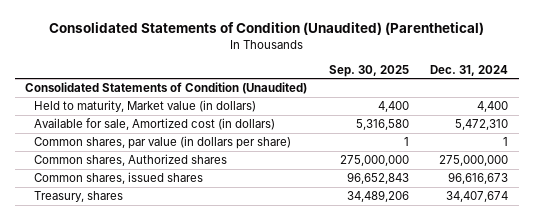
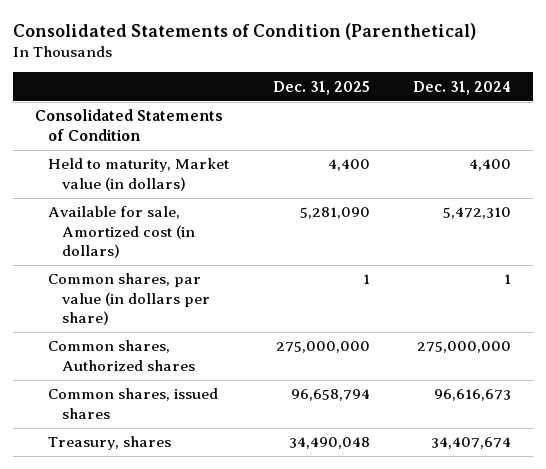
[48,21,484,35] Consolidated Statements of Condition (Unaudited) (Parenthetical) -> [12,22,476,40] Consolidated Statements of Condition (Parenthetical)
[328,64,409,77] Sep. 30, 2025 -> none
none -> [272,80,370,95] Dec. 31, 2025
[25,82,308,95] Consolidated Statements of Condition (Unaudited) -> [34,109,223,141] Consolidated Statements of Condition

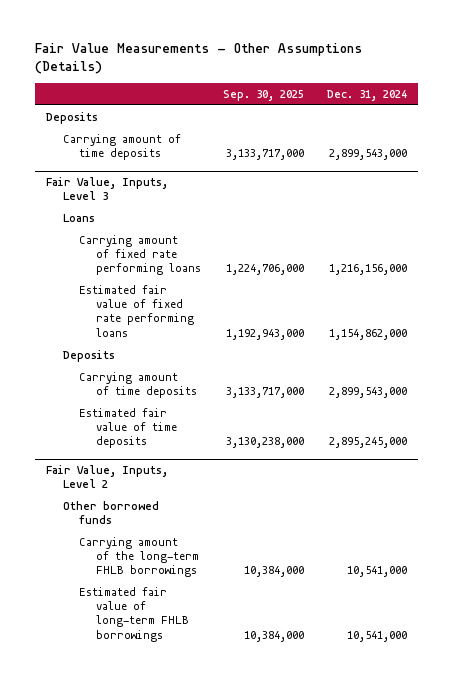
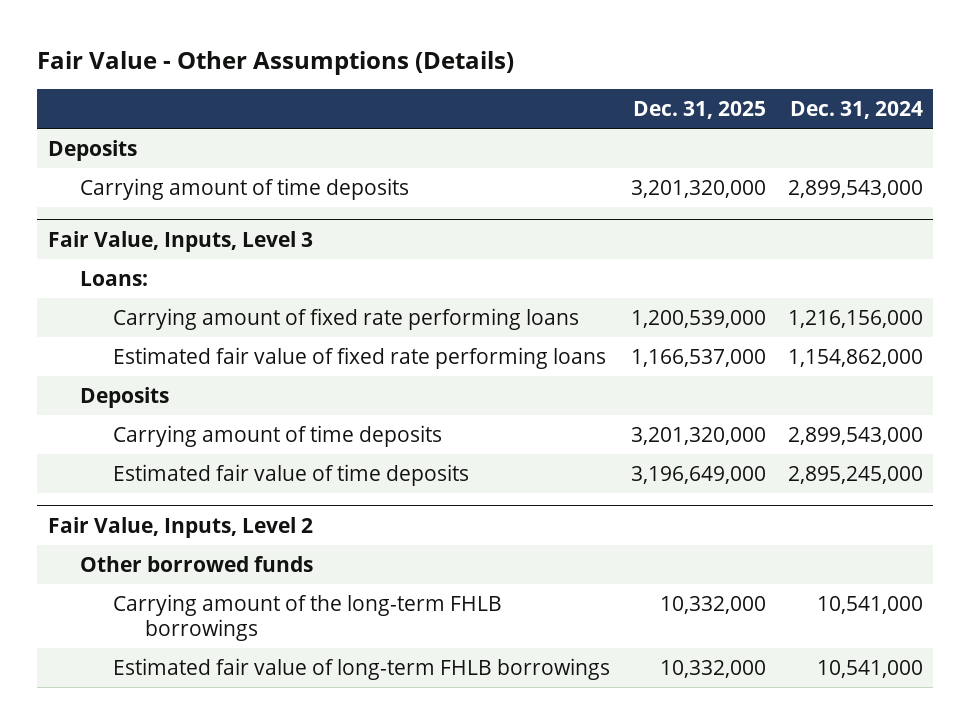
[34,42,362,74] Fair Value Measurements - Other Assumptions (Details) -> [36,50,514,75] Fair Value - Other Assumptions (Details)
[223,89,305,101] Sep. 30, 2025 -> none
none -> [633,101,767,120] Dec. 31, 2025
[62,213,95,222] Loans -> [80,270,149,286] Loans:

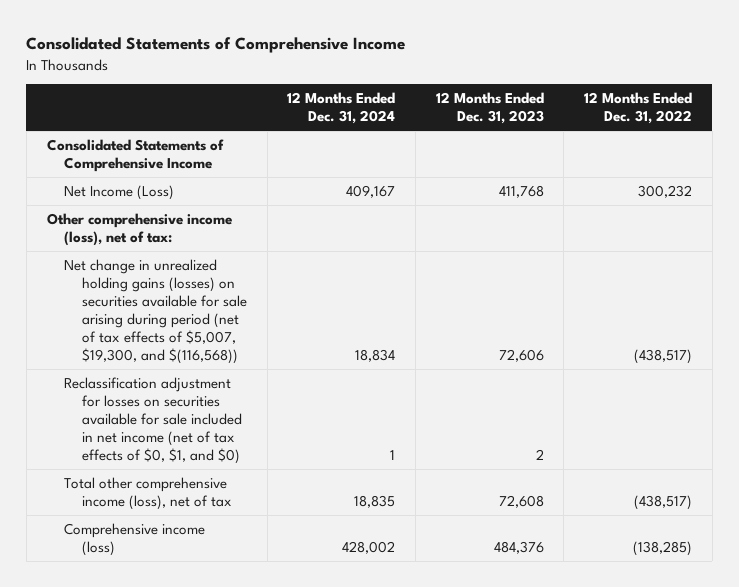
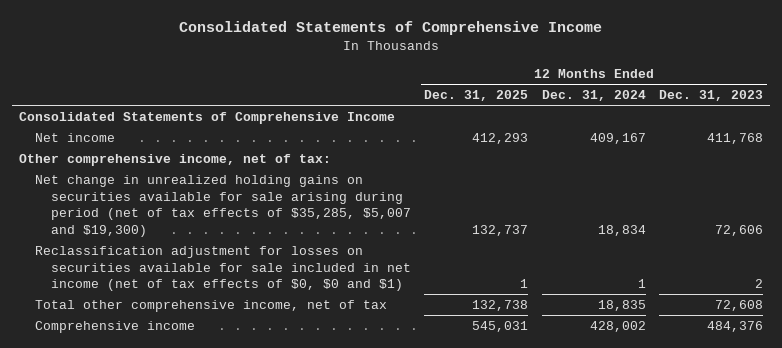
[583,92,692,125] 12 Months Ended Dec. 31, 2022 -> none
none -> [424,89,529,101] Dec. 31, 2025
[64,184,175,200] Net Income (Loss) -> [34,132,115,142] Net income
[46,212,232,246] Other comprehensive income (loss), net of tax: -> [18,153,331,166] Other comprehensive income, net of tax:
[64,258,248,364] Net change in unrealized holding gains (losses) on securities available for sale arising during period (net of tax effects of $5,007, $19,300, and $(116,568)) -> [34,174,411,237] Net change in unrealized holding gains on securities available for sale arising during period (net of tax effects of $35,285, $5,007 and $19,300)
[64,376,243,464] Reclassification adjustment for losses on securities available for sale included in net income (net of tax effects of $0, $1, and $0) -> [34,245,411,292] Reclassification adjustment for losses on securities available for sale included in net income (net of tax effects of $0, $0 and $1)
[64,476,233,510] Total other comprehensive income (loss), net of tax -> [34,299,387,312] Total other comprehensive income, net of tax
[64,522,206,556] Comprehensive income (loss) -> [34,320,195,333] Comprehensive income

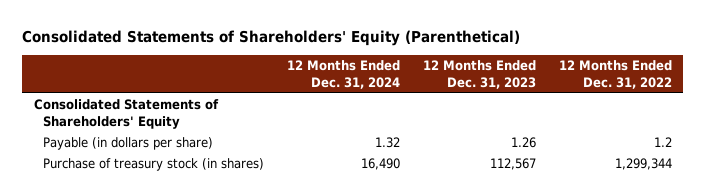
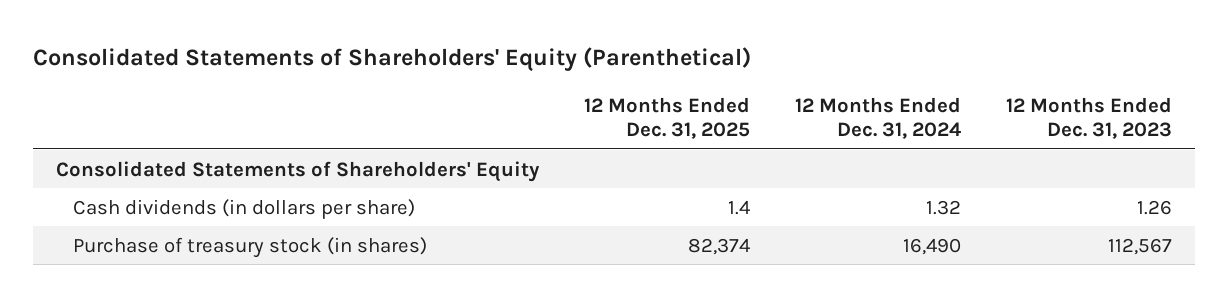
[558,60,672,90] 12 Months Ended Dec. 31, 2022 -> none
none -> [584,96,751,140] 12 Months Ended Dec. 31, 2025
[42,137,213,151] Payable (in dollars per share) -> [72,198,415,219] Cash dividends (in dollars per share)

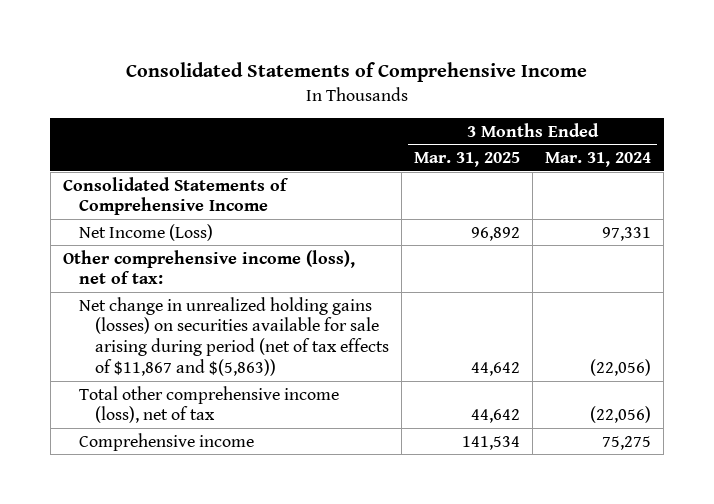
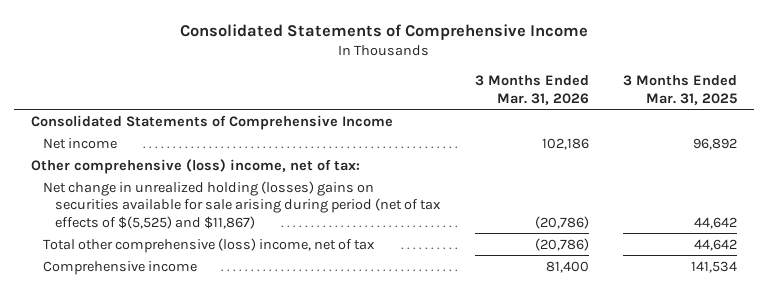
[545,152,652,168] Mar. 31, 2024 -> none
none -> [474,75,589,105] 3 Months Ended Mar. 31, 2026
[78,223,213,241] Net Income (Loss) -> [43,137,118,149] Net income
[62,249,355,285] Other comprehensive income (loss), net of tax: -> [30,158,360,174] Other comprehensive (loss) income, net of tax:
[78,296,390,377] Net change in unrealized holding gains (losses) on securities available for sale arising during period (net of tax effects of $11,867 and $(5,863)) -> [43,180,442,229] Net change in unrealized holding (losses) gains on securities available for sale arising during period (net of tax effects of $(5,525) and $11,867)
[78,385,339,424] Total other comprehensive income (loss), net of tax -> [43,237,376,253] Total other comprehensive (loss) income, net of tax

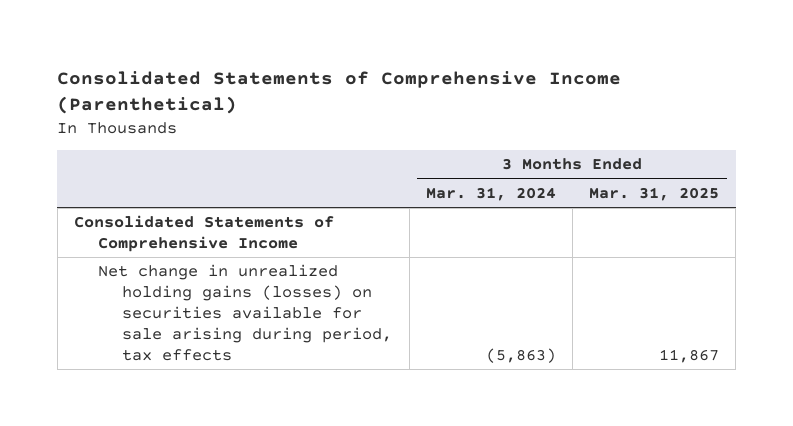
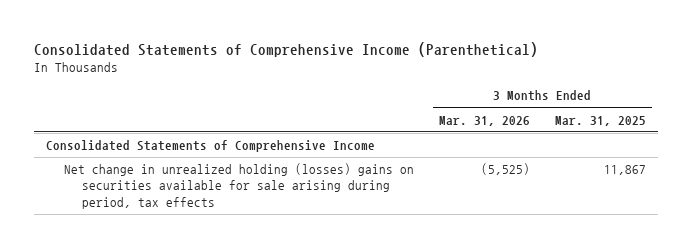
[425,186,556,201] Mar. 31, 2024 -> none
none -> [439,115,531,126] Mar. 31, 2026
[98,264,393,361] Net change in unrealized holding gains (losses) on securities available for sale arising during period, tax effects -> [64,163,415,209] Net change in unrealized holding (losses) gains on securities available for sale arising during period, tax effects

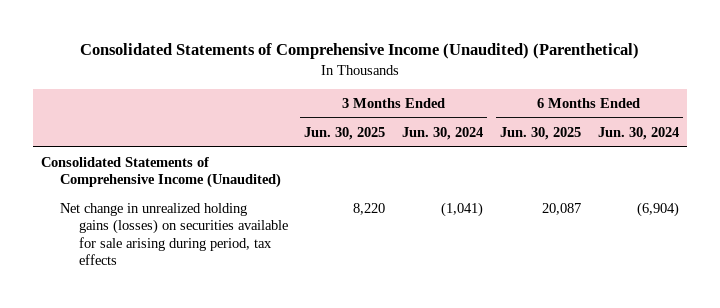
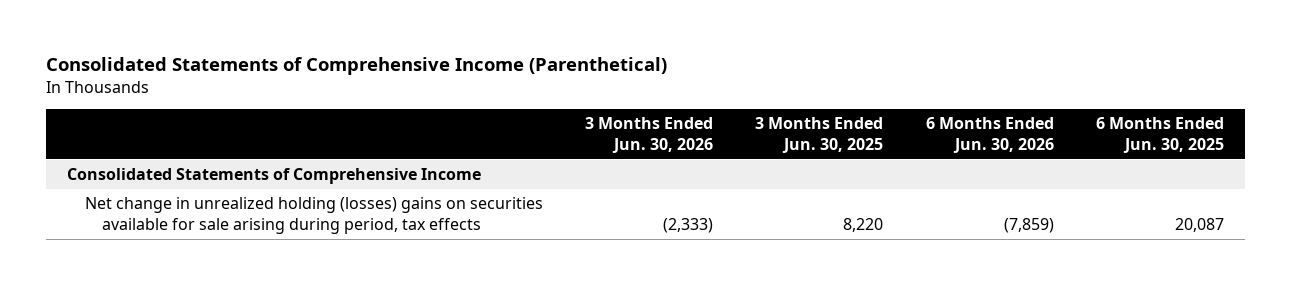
[79,43,639,60] Consolidated Statements of Comprehensive Income (Unaudited) (Parenthetical) -> [46,57,668,76] Consolidated Statements of Comprehensive Income (Parenthetical)
[402,126,484,140] Jun. 30, 2024 -> none
[597,126,679,140] Jun. 30, 2024 -> none
none -> [584,117,713,154] 3 Months Ended Jun. 30, 2026
none -> [925,117,1054,154] 6 Months Ended Jun. 30, 2026
[41,157,281,189] Consolidated Statements of Comprehensive Income (Unaudited) -> [67,168,482,185] Consolidated Statements of Comprehensive Income
[59,203,288,266] Net change in unrealized holding gains (losses) on securities available for sale arising during period, tax effects -> [84,197,543,235] Net change in unrealized holding (losses) gains on securities available for sale arising during period, tax effects

